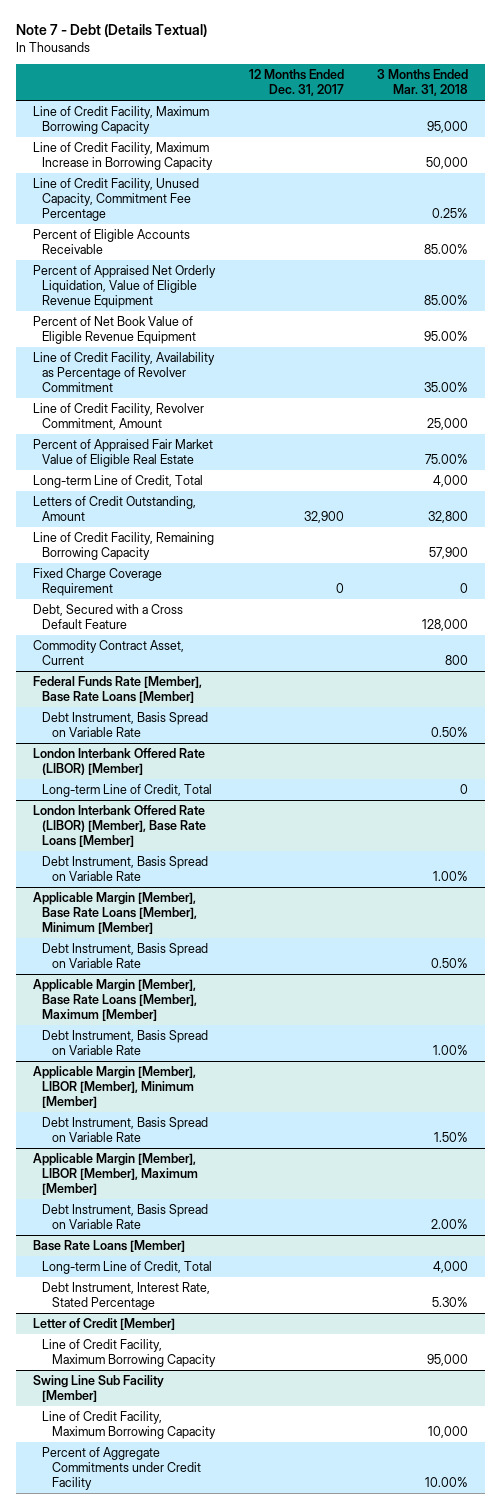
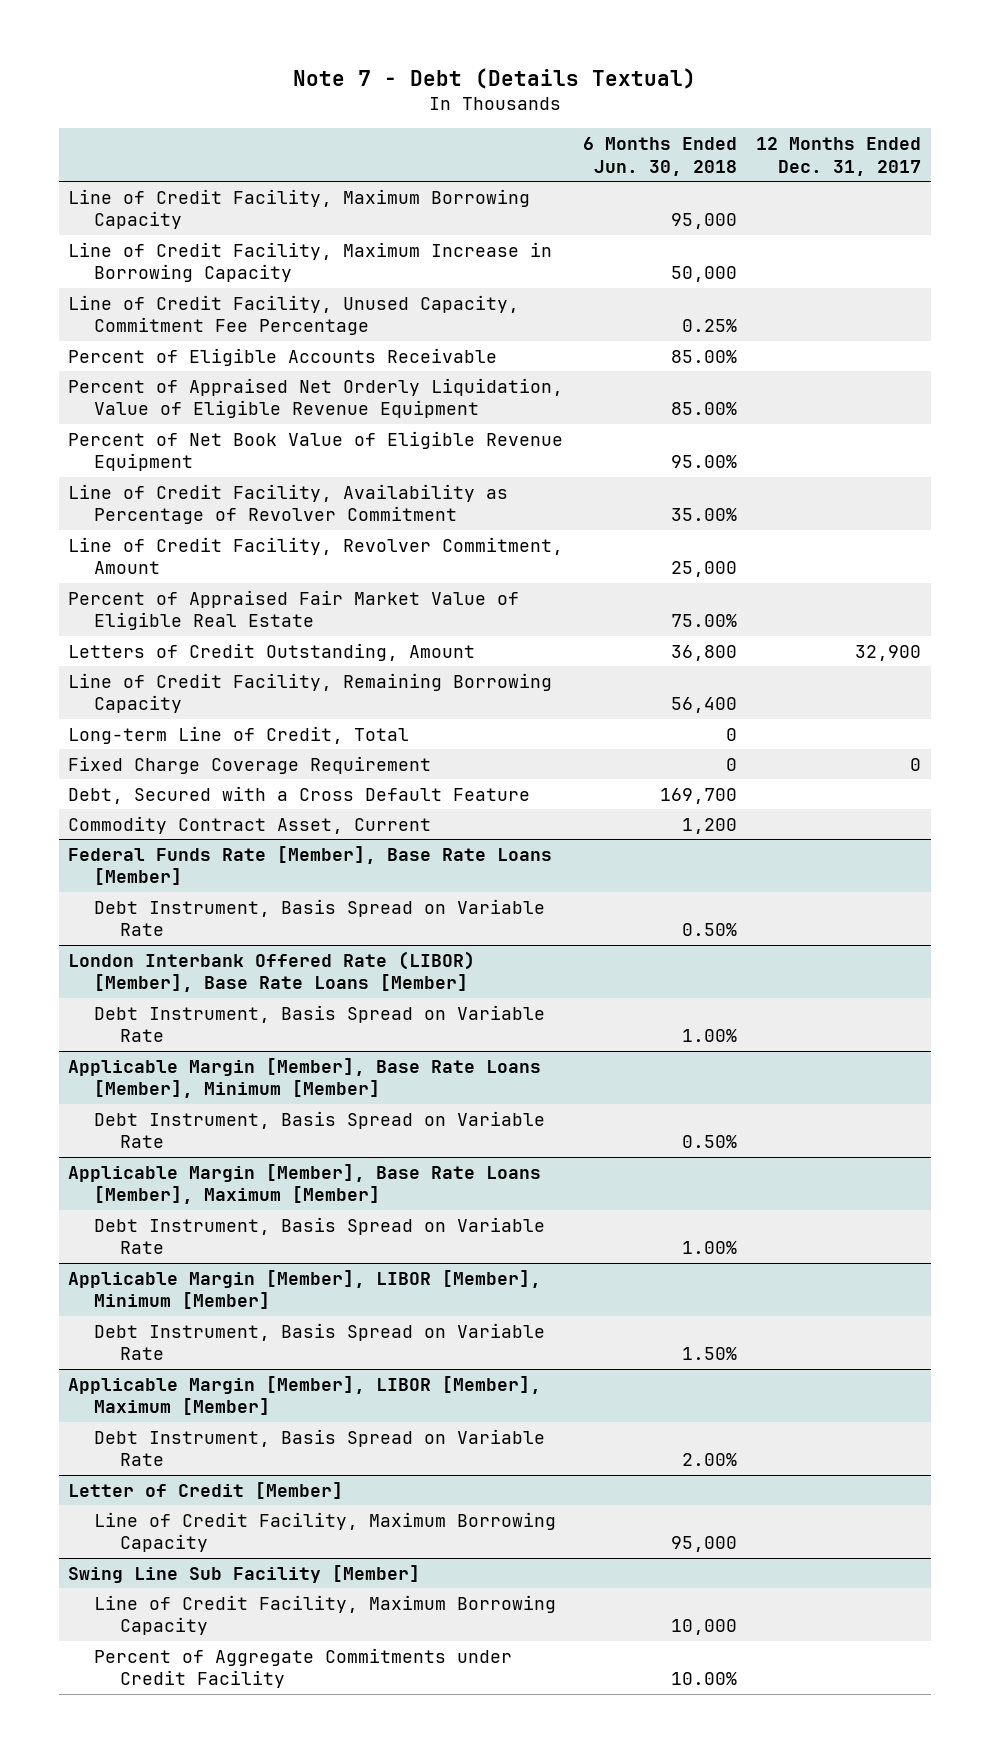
[377,68,469,97] 3 Months Ended Mar. 31, 2018 -> none
none -> [582,137,737,176] 6 Months Ended Jun. 30, 2018
[32,474,203,488] Long-term Line of Credit, Total -> [68,725,410,744] Long-term Line of Credit, Total
[32,747,205,776] London Interbank Offered Rate (LIBOR) [Member] -> none
[42,783,213,797] Long-term Line of Credit, Total -> none
[32,1239,185,1252] Base Rate Loans [Member] -> none
[42,1260,213,1274] Long-term Line of Credit, Total -> none
[42,1281,211,1311] Debt Instrument, Interest Rate, Stated Percentage -> none

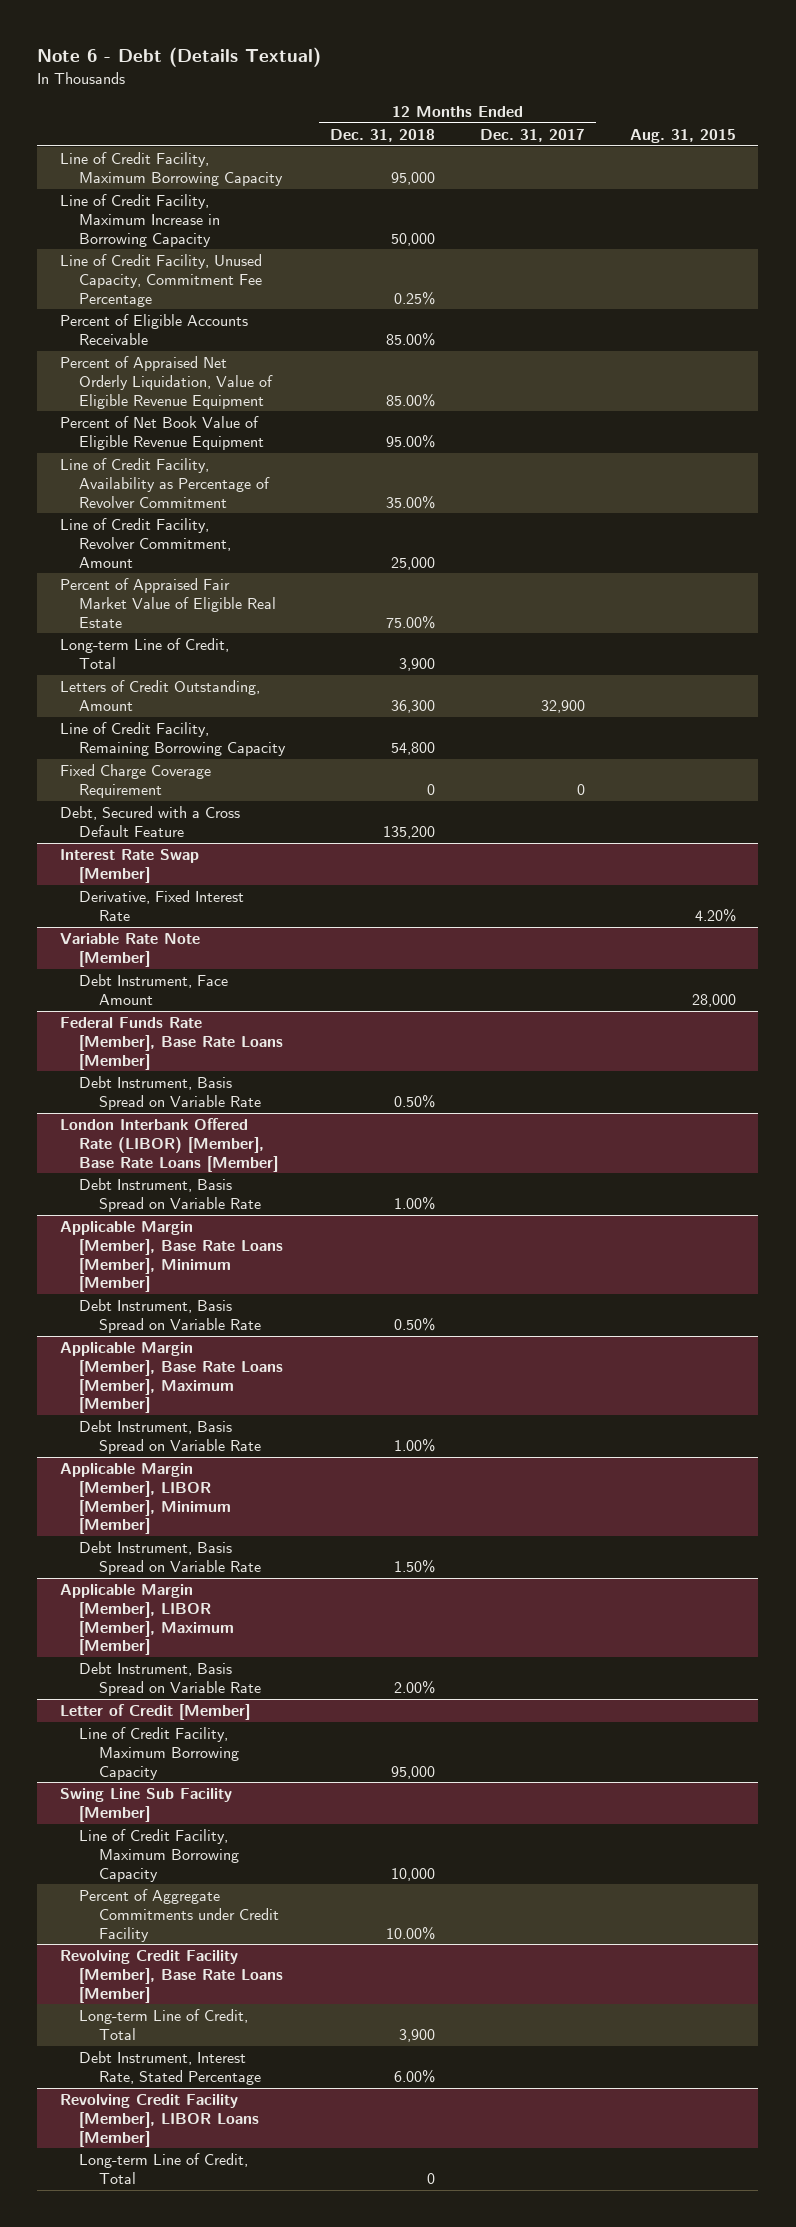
[292,68,696,90] Note 7 - Debt (Details Textual) -> [37,47,322,68] Note 6 - Debt (Details Textual)
[582,137,737,176] 6 Months Ended Jun. 30, 2018 -> none
none -> [330,128,436,142] Dec. 31, 2018
none -> [629,128,736,143] Aug. 31, 2015
[68,725,410,744] Long-term Line of Credit, Total -> [59,638,229,669] Long-term Line of Credit, Total
[68,815,432,834] Commodity Contract Asset, Current -> none
none -> [59,849,199,883] Interest Rate Swap [Member]
none -> [79,890,245,921] Derivative, Fixed Interest Rate
none -> [59,933,200,967] Variable Rate Note [Member]
none -> [79,974,229,1005] Debt Instrument, Face Amount
none -> [59,1950,284,2003] Revolving Credit Facility [Member], Base Rate Loans [Member]
none -> [79,2009,249,2040] Long-term Line of Credit, Total
none -> [79,2051,261,2085] Debt Instrument, Interest Rate, Stated Percentage
none -> [59,2094,260,2147] Revolving Credit Facility [Member], LIBOR Loans [Member]
none -> [79,2153,249,2184] Long-term Line of Credit, Total

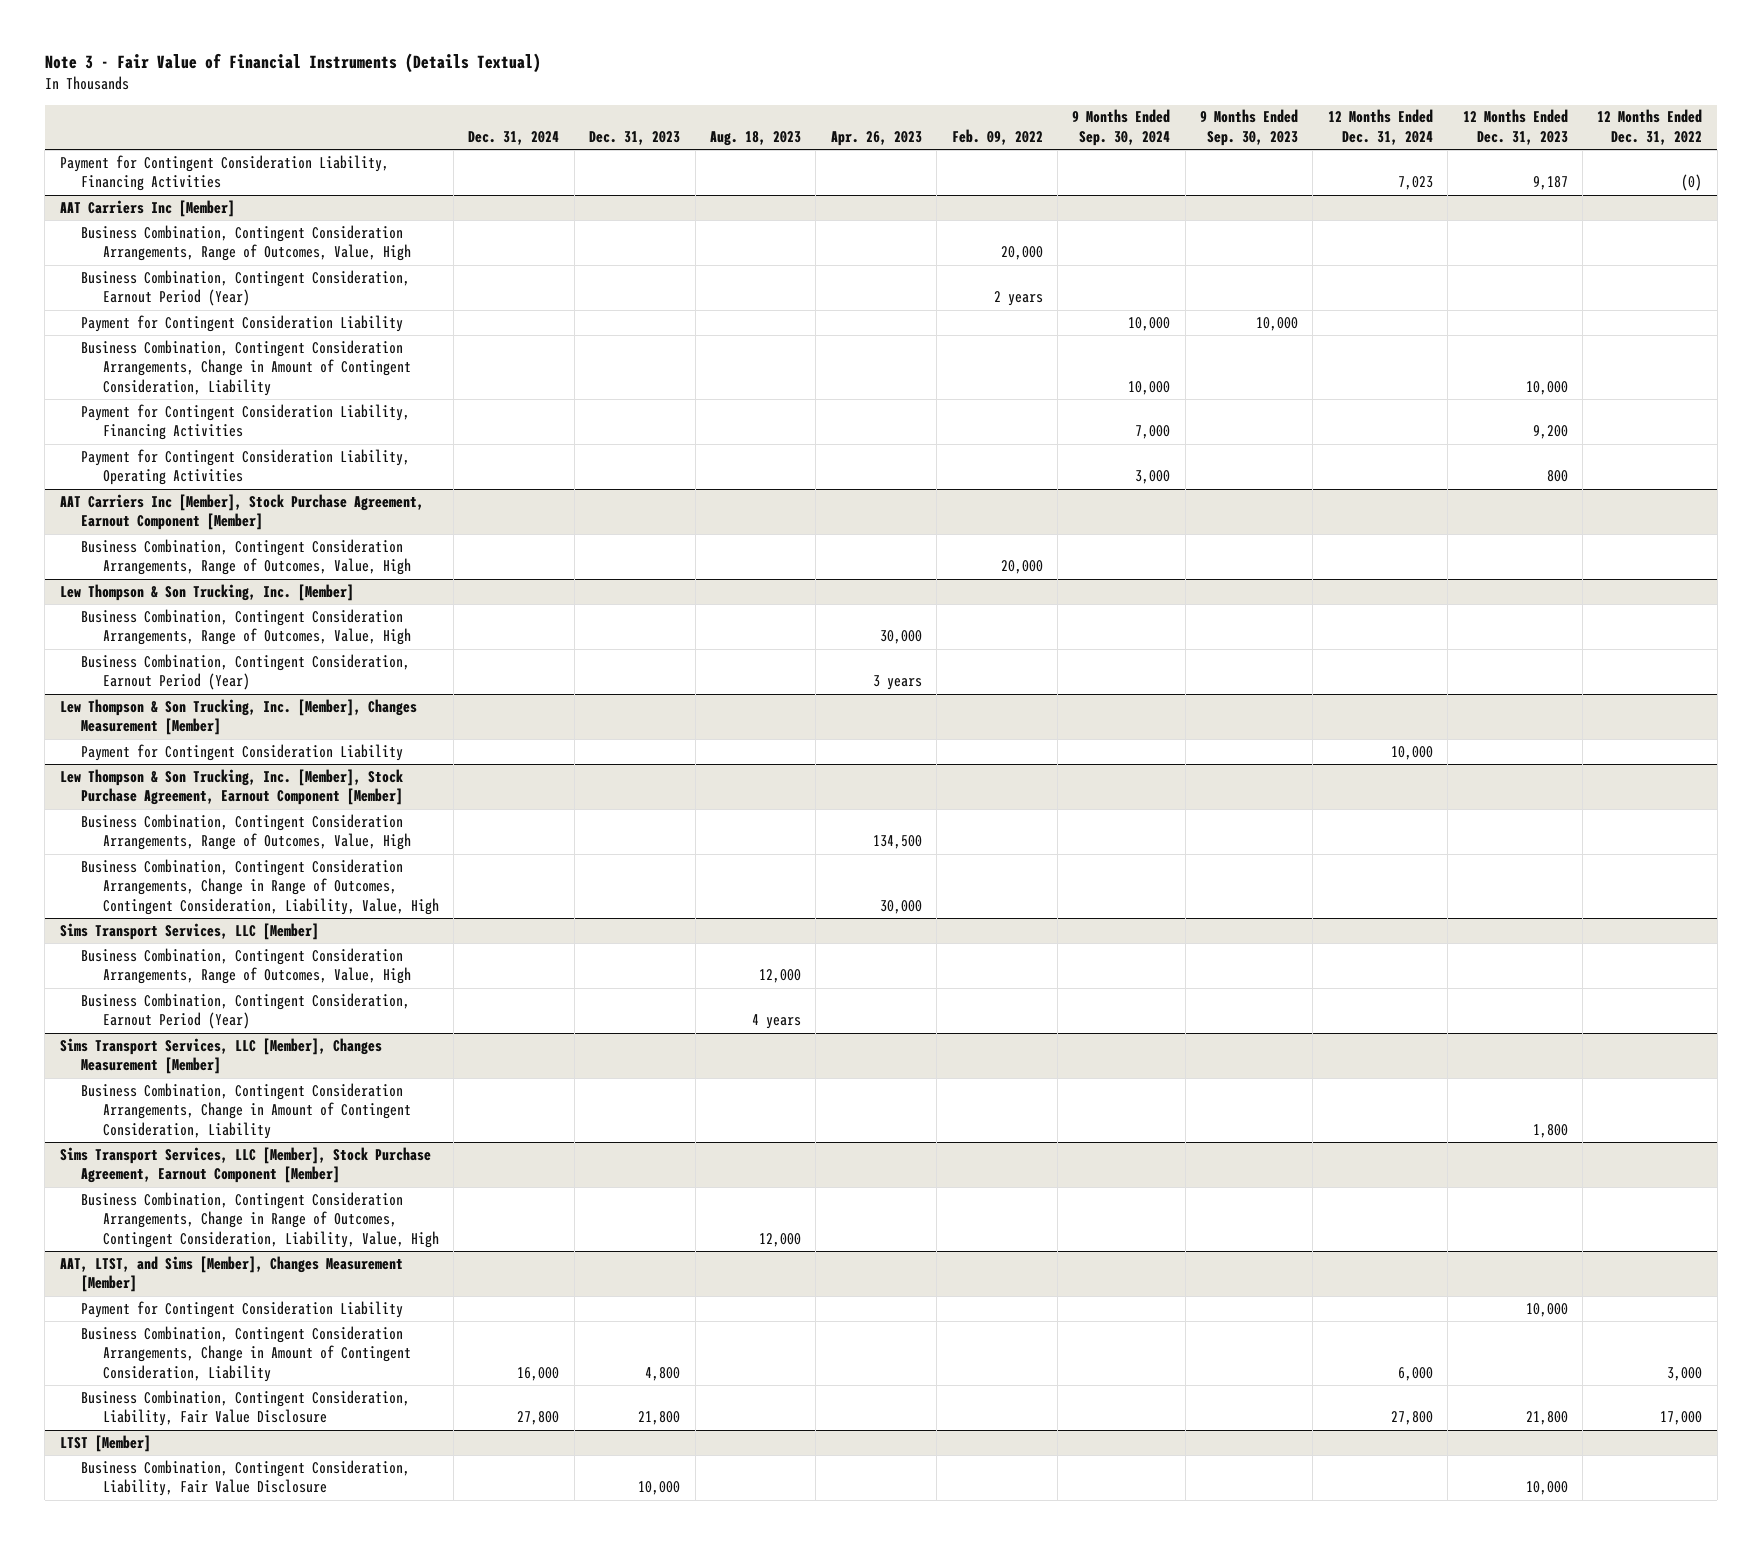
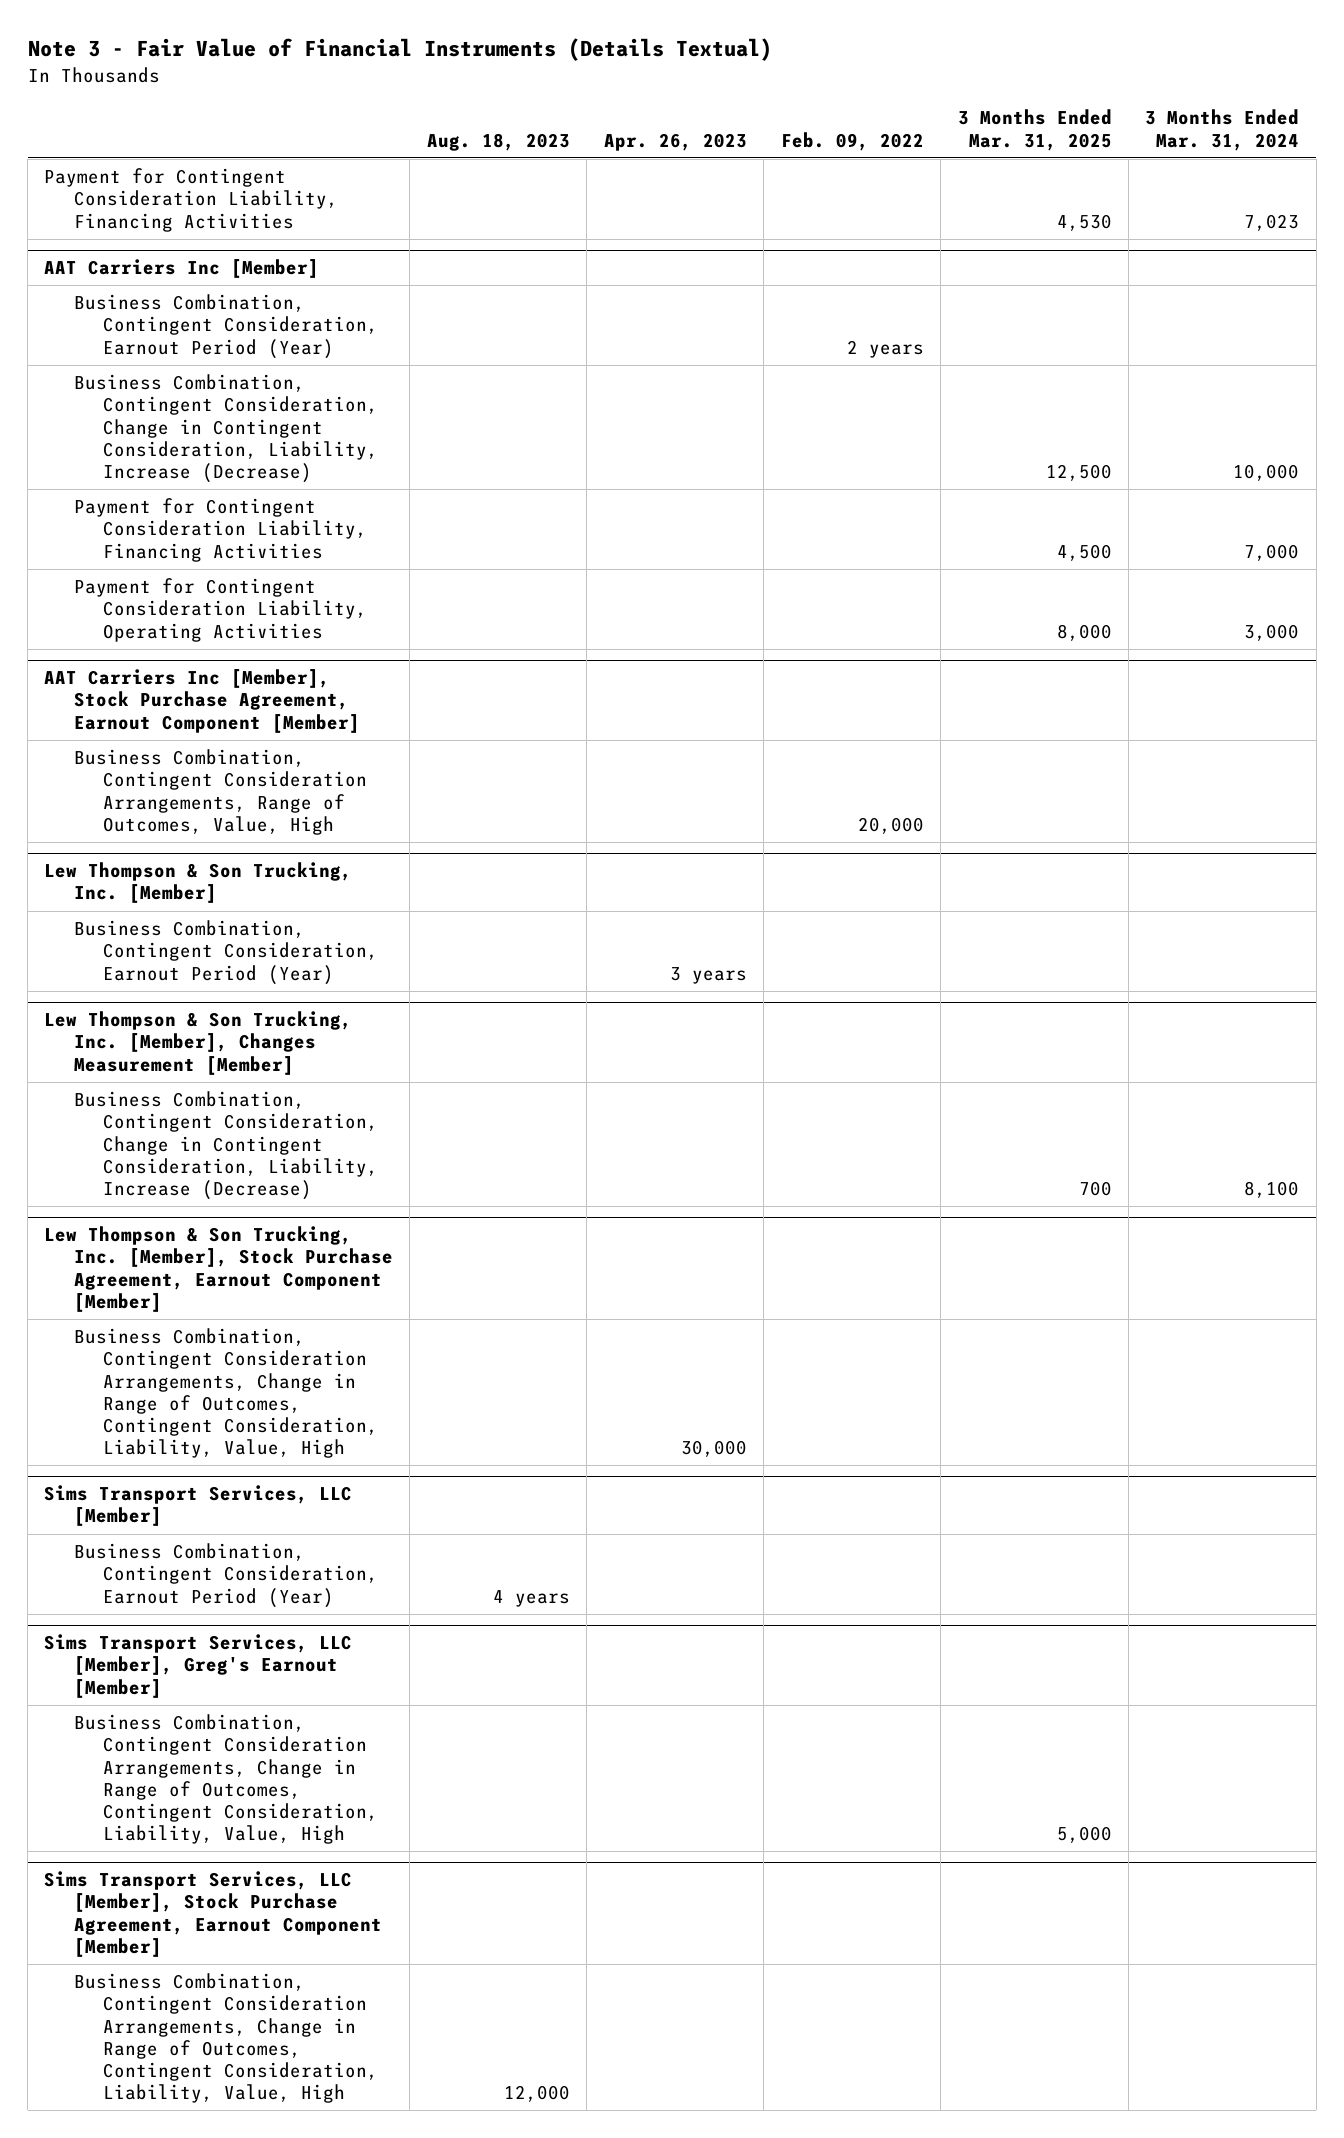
[468,131,560,146] Dec. 31, 2024 -> none
[589,131,681,146] Dec. 31, 2023 -> none
[1072,109,1171,147] 9 Months Ended Sep. 30, 2024 -> none
[1200,109,1299,147] 9 Months Ended Sep. 30, 2023 -> none
[1327,109,1433,146] 12 Months Ended Dec. 31, 2024 -> none
[1462,109,1568,146] 12 Months Ended Dec. 31, 2023 -> none
[1597,109,1703,146] 12 Months Ended Dec. 31, 2022 -> none
none -> [957,109,1112,151] 3 Months Ended Mar. 31, 2025
none -> [1145,109,1300,151] 3 Months Ended Mar. 31, 2024
[81,224,411,262] Business Combination, Contingent Consideration Arrangements, Range of Outcomes, Value, High -> none
[81,314,404,332] Payment for Contingent Consideration Liability -> none
[81,339,411,397] Business Combination, Contingent Consideration Arrangements, Change in Amount of Contingent Consideration, Liability -> [73,374,378,483] Business Combination, Contingent Consideration, Change in Contingent Consideration, Liability, Increase (Decrease)
[81,608,411,646] Business Combination, Contingent Consideration Arrangements, Range of Outcomes, Value, High -> none
[81,743,404,761] Payment for Contingent Consideration Liability -> none
none -> [73,1091,378,1200] Business Combination, Contingent Consideration, Change in Contingent Consideration, Liability, Increase (Decrease)
[81,813,411,851] Business Combination, Contingent Consideration Arrangements, Range of Outcomes, Value, High -> none
[81,947,411,985] Business Combination, Contingent Consideration Arrangements, Range of Outcomes, Value, High -> none
[59,1037,382,1075] Sims Transport Services, LLC [Member], Changes Measurement [Member] -> none
[81,1082,411,1140] Business Combination, Contingent Consideration Arrangements, Change in Amount of Contingent Consideration, Liability -> none
none -> [44,1634,353,1698] Sims Transport Services, LLC [Member], Greg's Earnout [Member]
none -> [73,1714,378,1845] Business Combination, Contingent Consideration Arrangements, Change in Range of Outcomes, Contingent Consideration, Liability, Value, High
[59,1255,403,1293] AAT, LTST, and Sims [Member], Changes Measurement [Member] -> none
[81,1300,404,1318] Payment for Contingent Consideration Liability -> none
[81,1325,411,1383] Business Combination, Contingent Consideration Arrangements, Change in Amount of Contingent Consideration, Liability -> none
[81,1389,411,1427] Business Combination, Contingent Consideration, Liability, Fair Value Disclosure -> none
[59,1434,151,1452] LTST [Member] -> none
[81,1459,411,1497] Business Combination, Contingent Consideration, Liability, Fair Value Disclosure -> none

